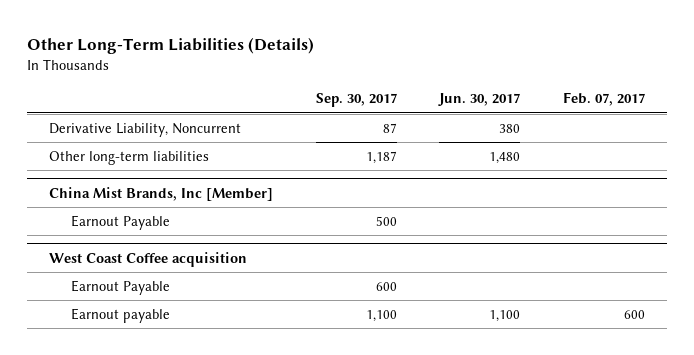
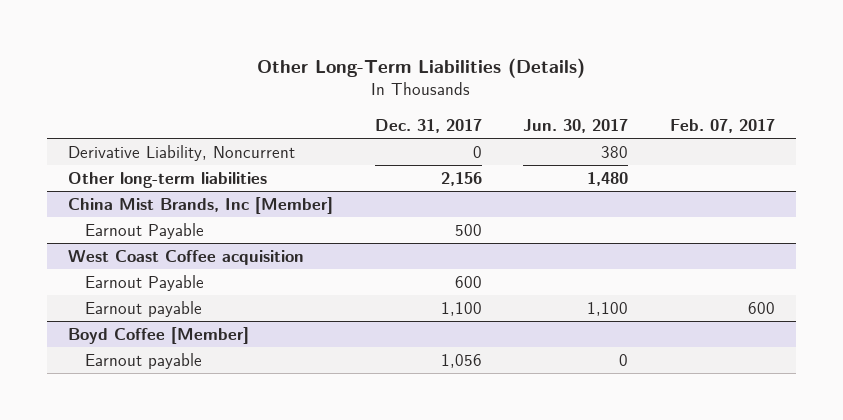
[315,93,397,108] Sep. 30, 2017 -> none
none -> [374,118,482,133] Dec. 31, 2017
none -> [67,327,249,345] Boyd Coffee [Member]
none -> [85,353,203,370] Earnout payable

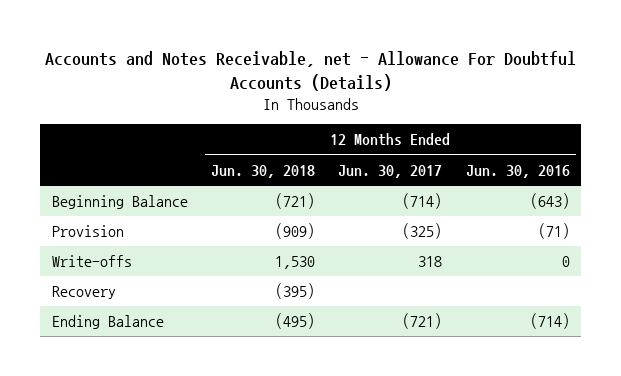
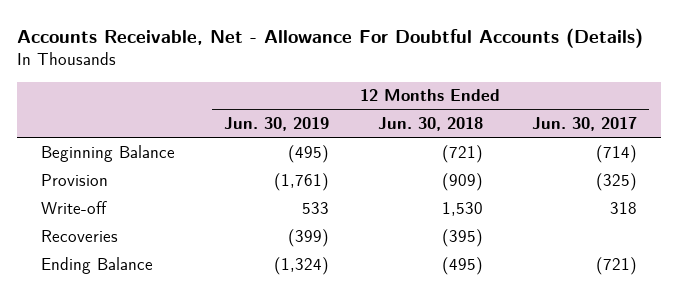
[44,50,576,91] Accounts and Notes Receivable, net - Allowance For Doubtful Accounts (Details) -> [16,27,643,48] Accounts Receivable, Net - Allowance For Doubtful Accounts (Details)
[465,164,570,178] Jun. 30, 2016 -> none
none -> [223,117,329,132] Jun. 30, 2019
[51,255,132,268] Write-offs -> [41,200,108,214] Write-off
[51,286,116,300] Recovery -> [41,229,119,242] Recoveries

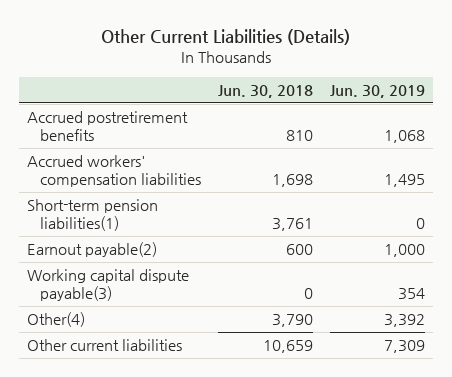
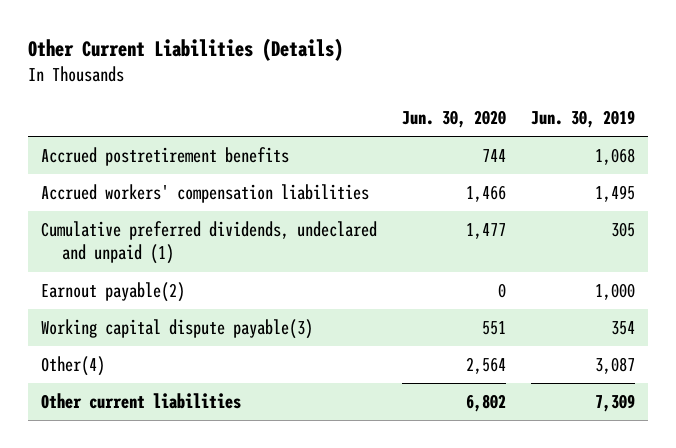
[218,85,314,99] Jun. 30, 2018 -> none
none -> [401,110,506,129] Jun. 30, 2020
[27,199,159,231] Short-term pension liabilities(1) -> none
none -> [40,220,377,265] Cumulative preferred dividends, undeclared and unpaid (1)
[383,314,425,328] 3,392 -> [595,356,636,374] 3,087

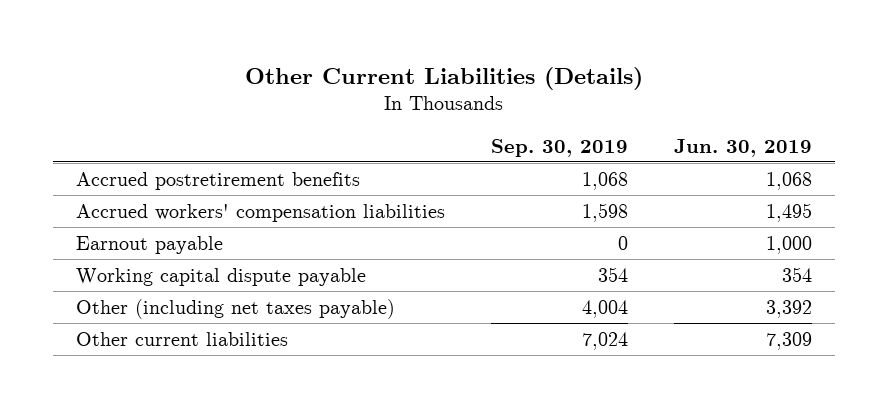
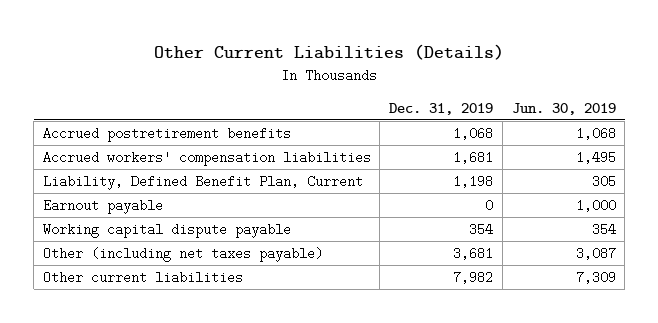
[491,138,629,157] Sep. 30, 2019 -> none
none -> [389,102,494,115] Dec. 31, 2019
none -> [42,174,363,190] Liability, Defined Benefit Plan, Current
[766,299,813,318] 3,392 -> [575,246,616,260] 3,087

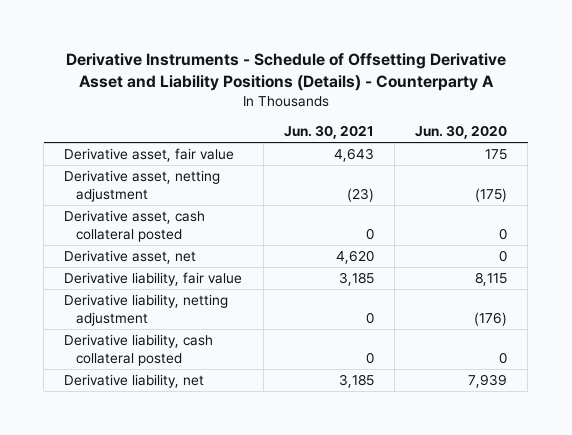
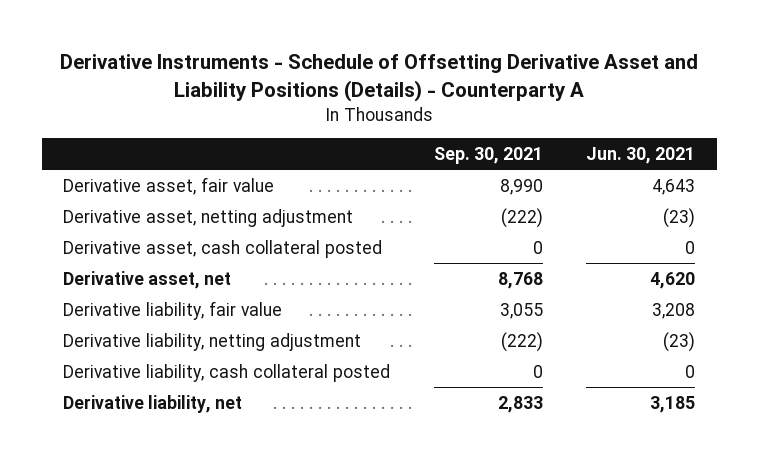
[415,124,508,139] Jun. 30, 2020 -> none
none -> [433,147,543,165] Sep. 30, 2021
[338,272,374,287] 3,185 -> [651,302,695,319] 3,208
[365,311,374,324] 0 -> [662,331,695,352] (23)

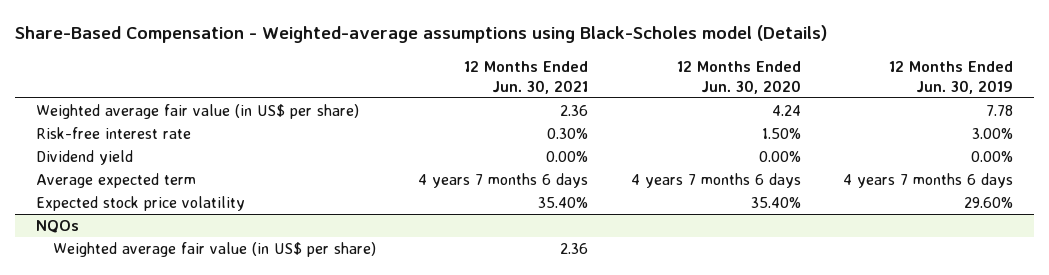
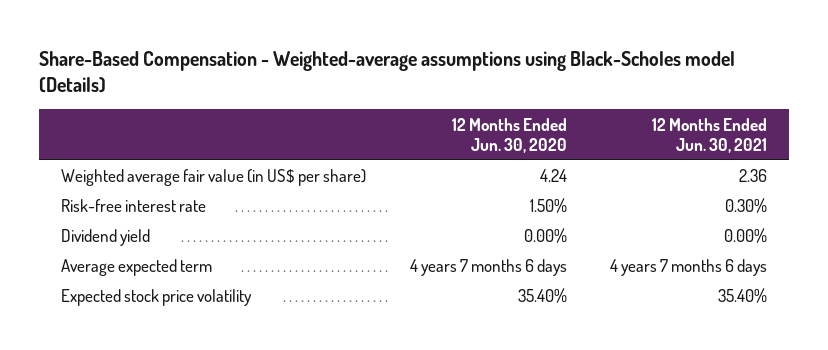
[889,61,1014,94] 12 Months Ended Jun. 30, 2019 -> none
[35,219,79,233] NQOs -> none
[52,241,376,257] Weighted average fair value (in US$ per share) -> none

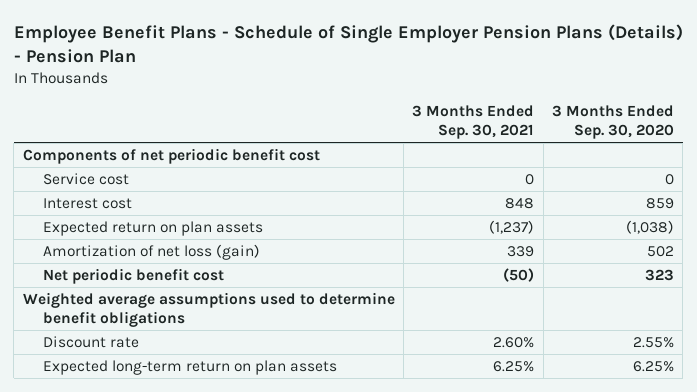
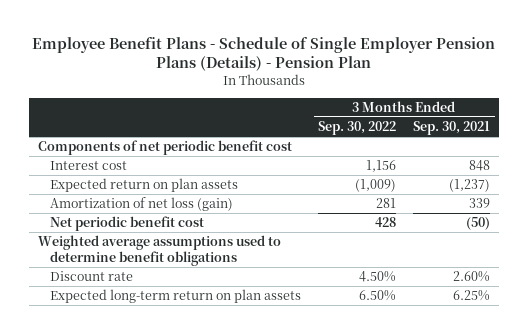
[551,104,674,140] 3 Months Ended Sep. 30, 2020 -> none
none -> [318,121,397,136] Sep. 30, 2022
[42,172,129,185] Service cost -> none

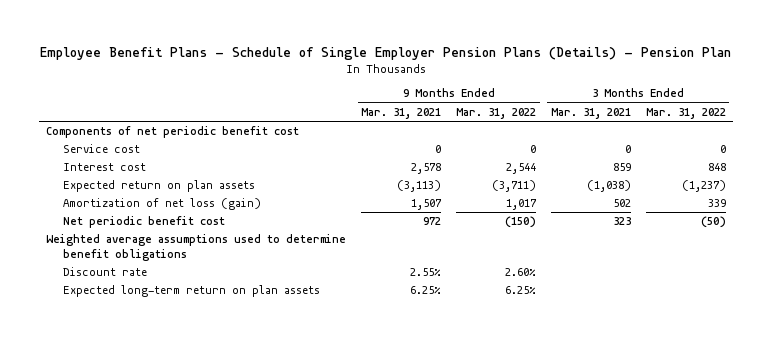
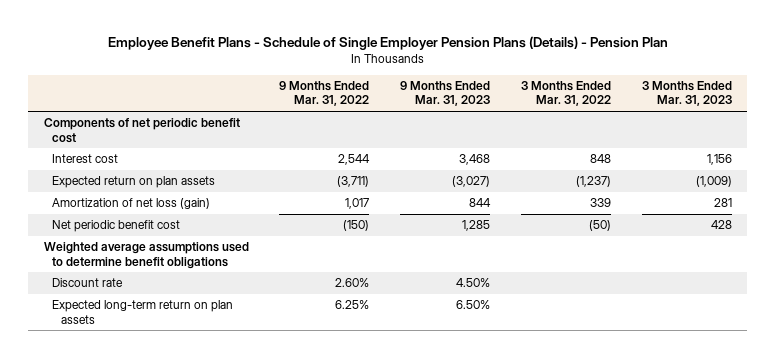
[361,107,442,119] Mar. 31, 2021 -> none
[550,107,631,119] Mar. 31, 2021 -> none
none -> [400,81,491,107] 9 Months Ended Mar. 31, 2023
none -> [641,81,732,107] 3 Months Ended Mar. 31, 2023
[63,144,141,154] Service cost -> none

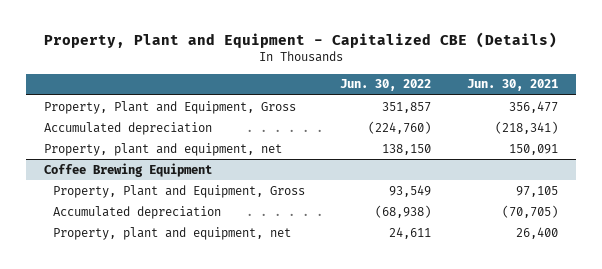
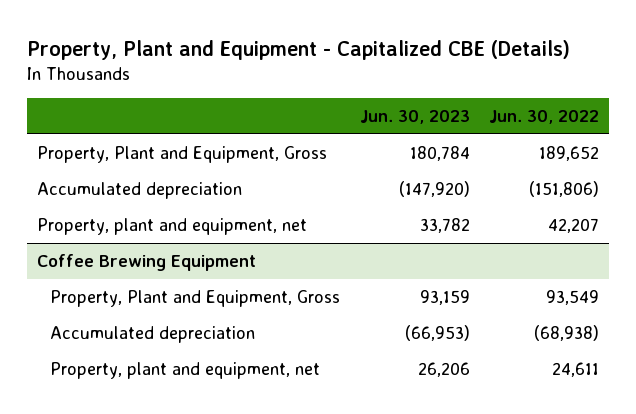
[467,79,559,92] Jun. 30, 2021 -> none
none -> [359,110,470,125] Jun. 30, 2023
[382,101,432,113] 351,857 -> [538,146,599,162] 189,652
[368,120,432,134] (224,760) -> [528,181,599,198] (151,806)
[382,143,432,155] 138,150 -> [547,218,599,234] 42,207

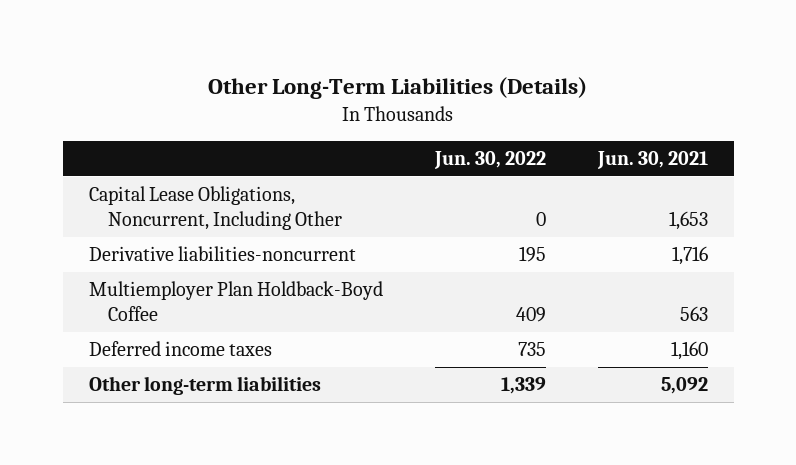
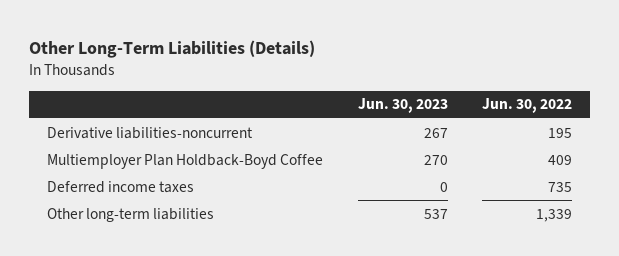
[596,151,708,170] Jun. 30, 2021 -> none
none -> [357,98,448,114] Jun. 30, 2023
[88,186,342,230] Capital Lease Obligations, Noncurrent, Including Other -> none

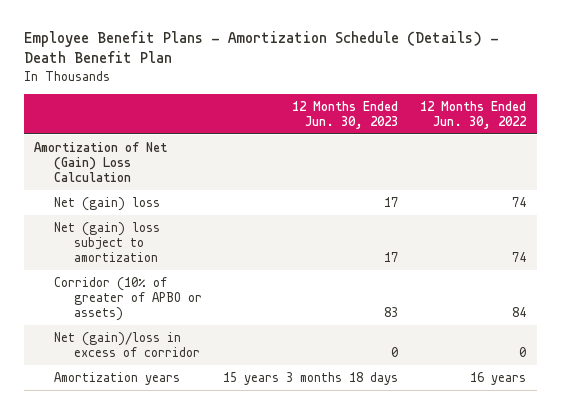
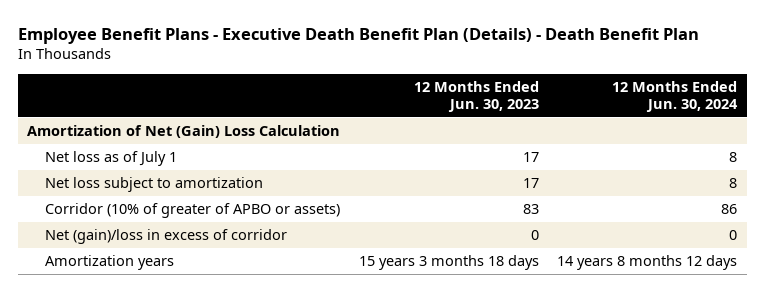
[23,31,499,64] Employee Benefit Plans - Amortization Schedule (Details) - Death Benefit Plan -> [17,27,699,44] Employee Benefit Plans - Executive Death Benefit Plan (Details) - Death Benefit Plan
[420,100,528,129] 12 Months Ended Jun. 30, 2022 -> none
none -> [612,81,739,112] 12 Months Ended Jun. 30, 2024
[53,196,160,211] Net (gain) loss -> [45,151,178,167] Net loss as of July 1
[53,221,160,262] Net (gain) loss subject to amortization -> [45,177,264,193] Net loss subject to amortization

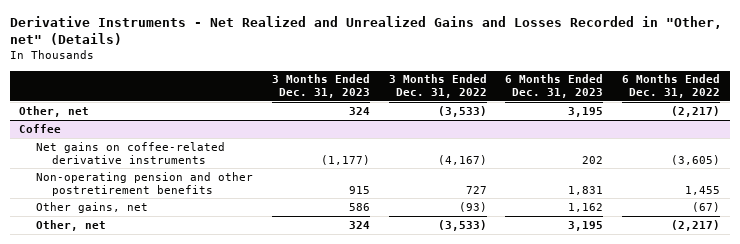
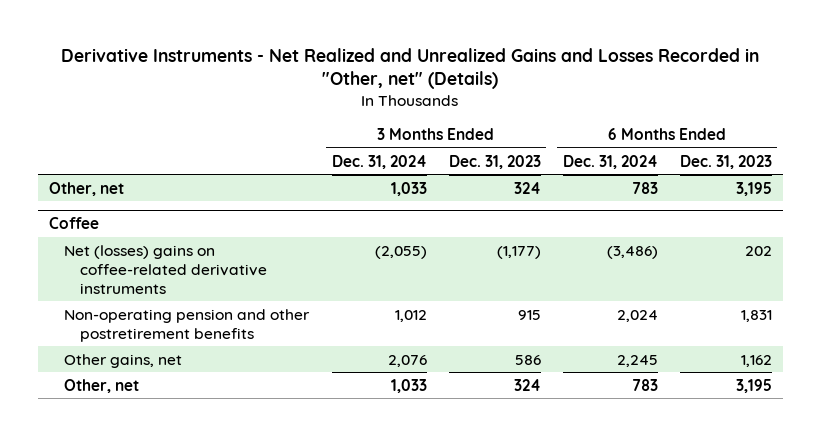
[388,74,487,99] 3 Months Ended Dec. 31, 2022 -> none
[622,74,721,99] 6 Months Ended Dec. 31, 2022 -> none
none -> [331,154,427,169] Dec. 31, 2024
none -> [562,154,658,169] Dec. 31, 2024
[35,141,225,164] Net gains on coffee-related derivative instruments -> [64,244,268,294] Net (losses) gains on coffee-related derivative instruments

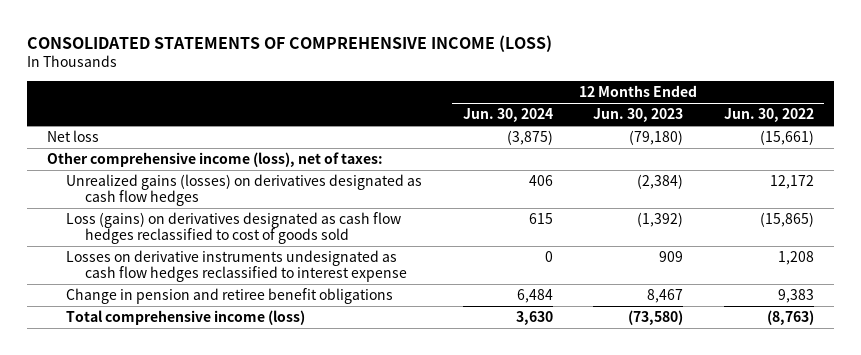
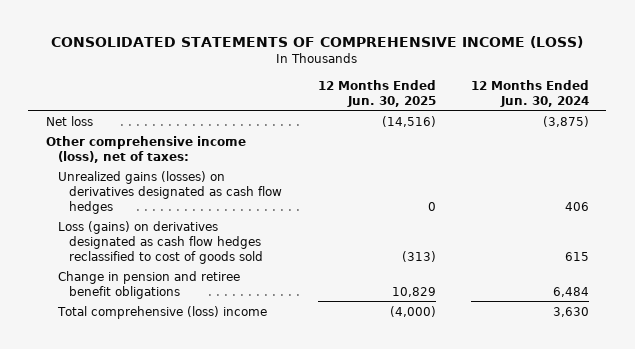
[593,108,684,123] Jun. 30, 2023 -> none
[723,108,814,123] Jun. 30, 2022 -> none
none -> [317,79,436,107] 12 Months Ended Jun. 30, 2025
[66,250,407,283] Losses on derivative instruments undesignated as cash flow hedges reclassified to interest expense -> none
[66,310,306,326] Total comprehensive income (loss) -> [56,305,267,319] Total comprehensive (loss) income

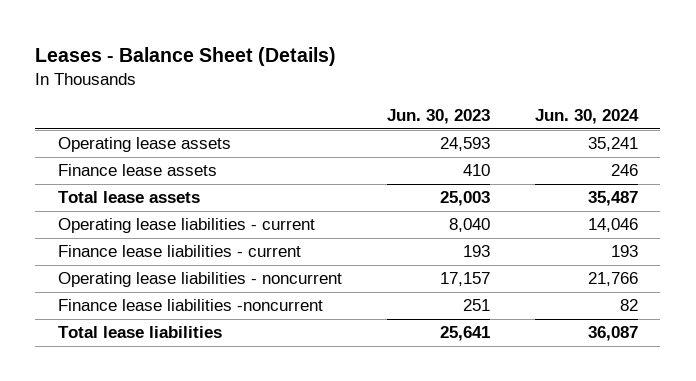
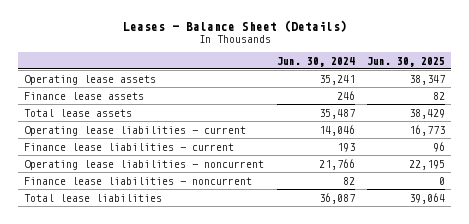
[386,108,490,124] Jun. 30, 2023 -> none
none -> [367,56,446,67] Jun. 30, 2025
[57,299,323,312] Finance lease liabilities -noncurrent -> [23,176,252,185] Finance lease liabilities - noncurrent

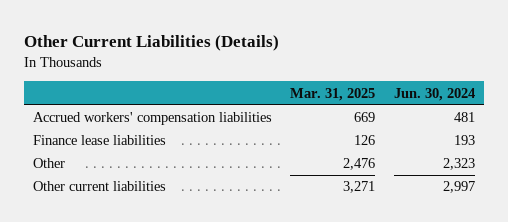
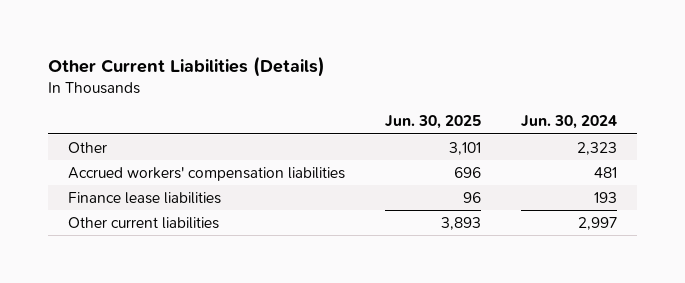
[290,87,376,101] Mar. 31, 2025 -> none
none -> [384,115,481,130] Jun. 30, 2025
[33,158,66,169] Other -> [68,141,108,153] Other

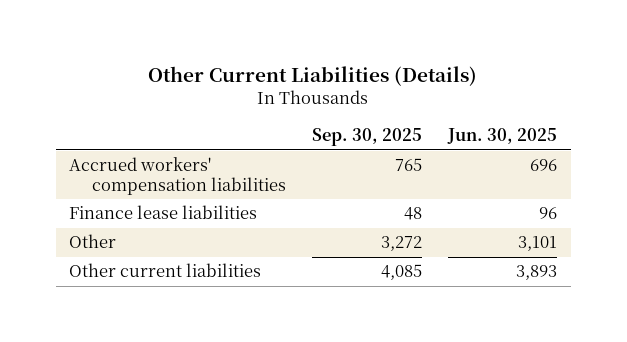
[520,115,617,130] Jun. 30, 2024 -> none
none -> [312,128,423,147] Sep. 30, 2025
[68,141,108,153] Other -> [69,234,117,249] Other

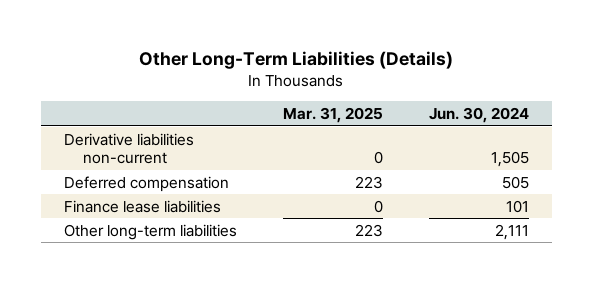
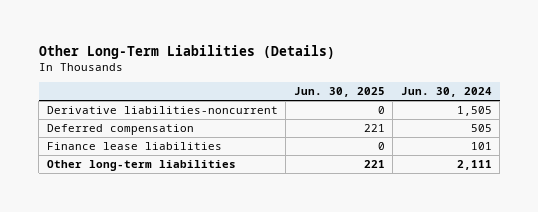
[282,106,383,123] Mar. 31, 2025 -> none
none -> [293,87,385,98] Jun. 30, 2025
[63,132,194,165] Derivative liabilities non-current -> [46,105,278,114] Derivative liabilities-noncurrent

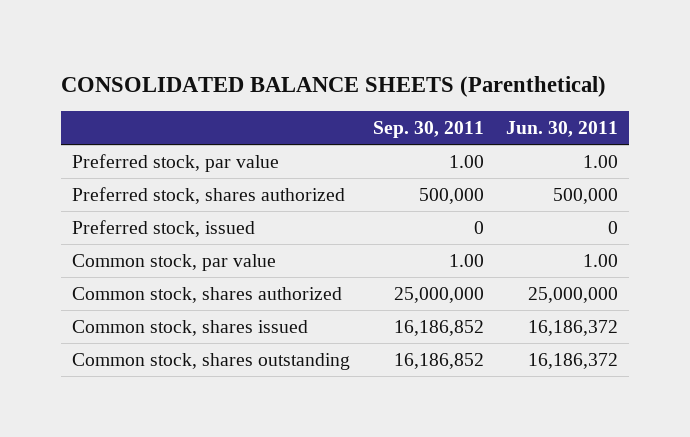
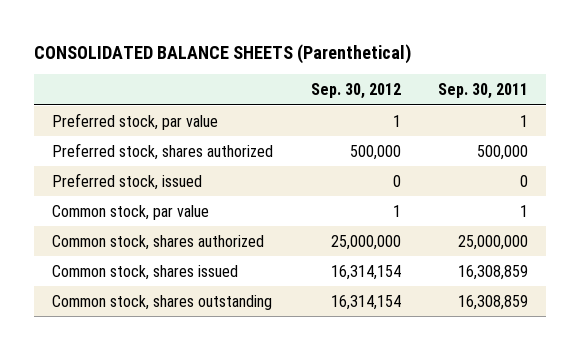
[505,121,618,138] Jun. 30, 2011 -> none
none -> [310,83,401,100] Sep. 30, 2012
[448,154,484,168] 1.00 -> [519,114,528,127] 1
[448,253,484,267] 1.00 -> [519,204,528,217] 1
[393,319,484,336] 16,186,852 -> [457,264,528,280] 16,308,859
[393,352,484,369] 16,186,852 -> [457,294,528,310] 16,308,859

